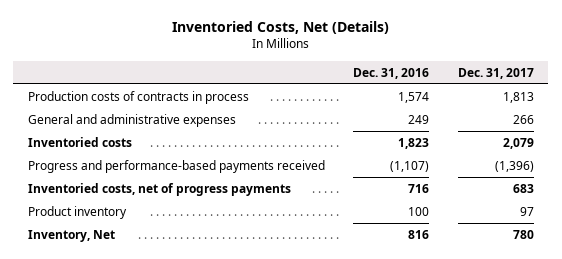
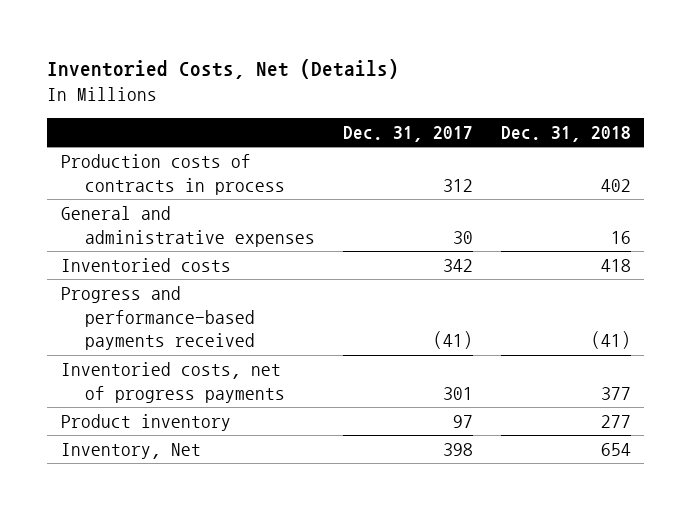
[353,67,430,79] Dec. 31, 2016 -> none
none -> [500,126,631,143] Dec. 31, 2018
[502,91,534,103] 1,813 -> [442,178,473,192] 312
[512,114,534,124] 266 -> [452,230,473,244] 30
[502,137,534,149] 2,079 -> [442,258,473,272] 342
[494,160,534,172] (1,396) -> [432,331,473,350] (41)
[512,183,534,193] 683 -> [442,386,473,400] 301
[512,229,534,239] 780 -> [442,442,473,456] 398

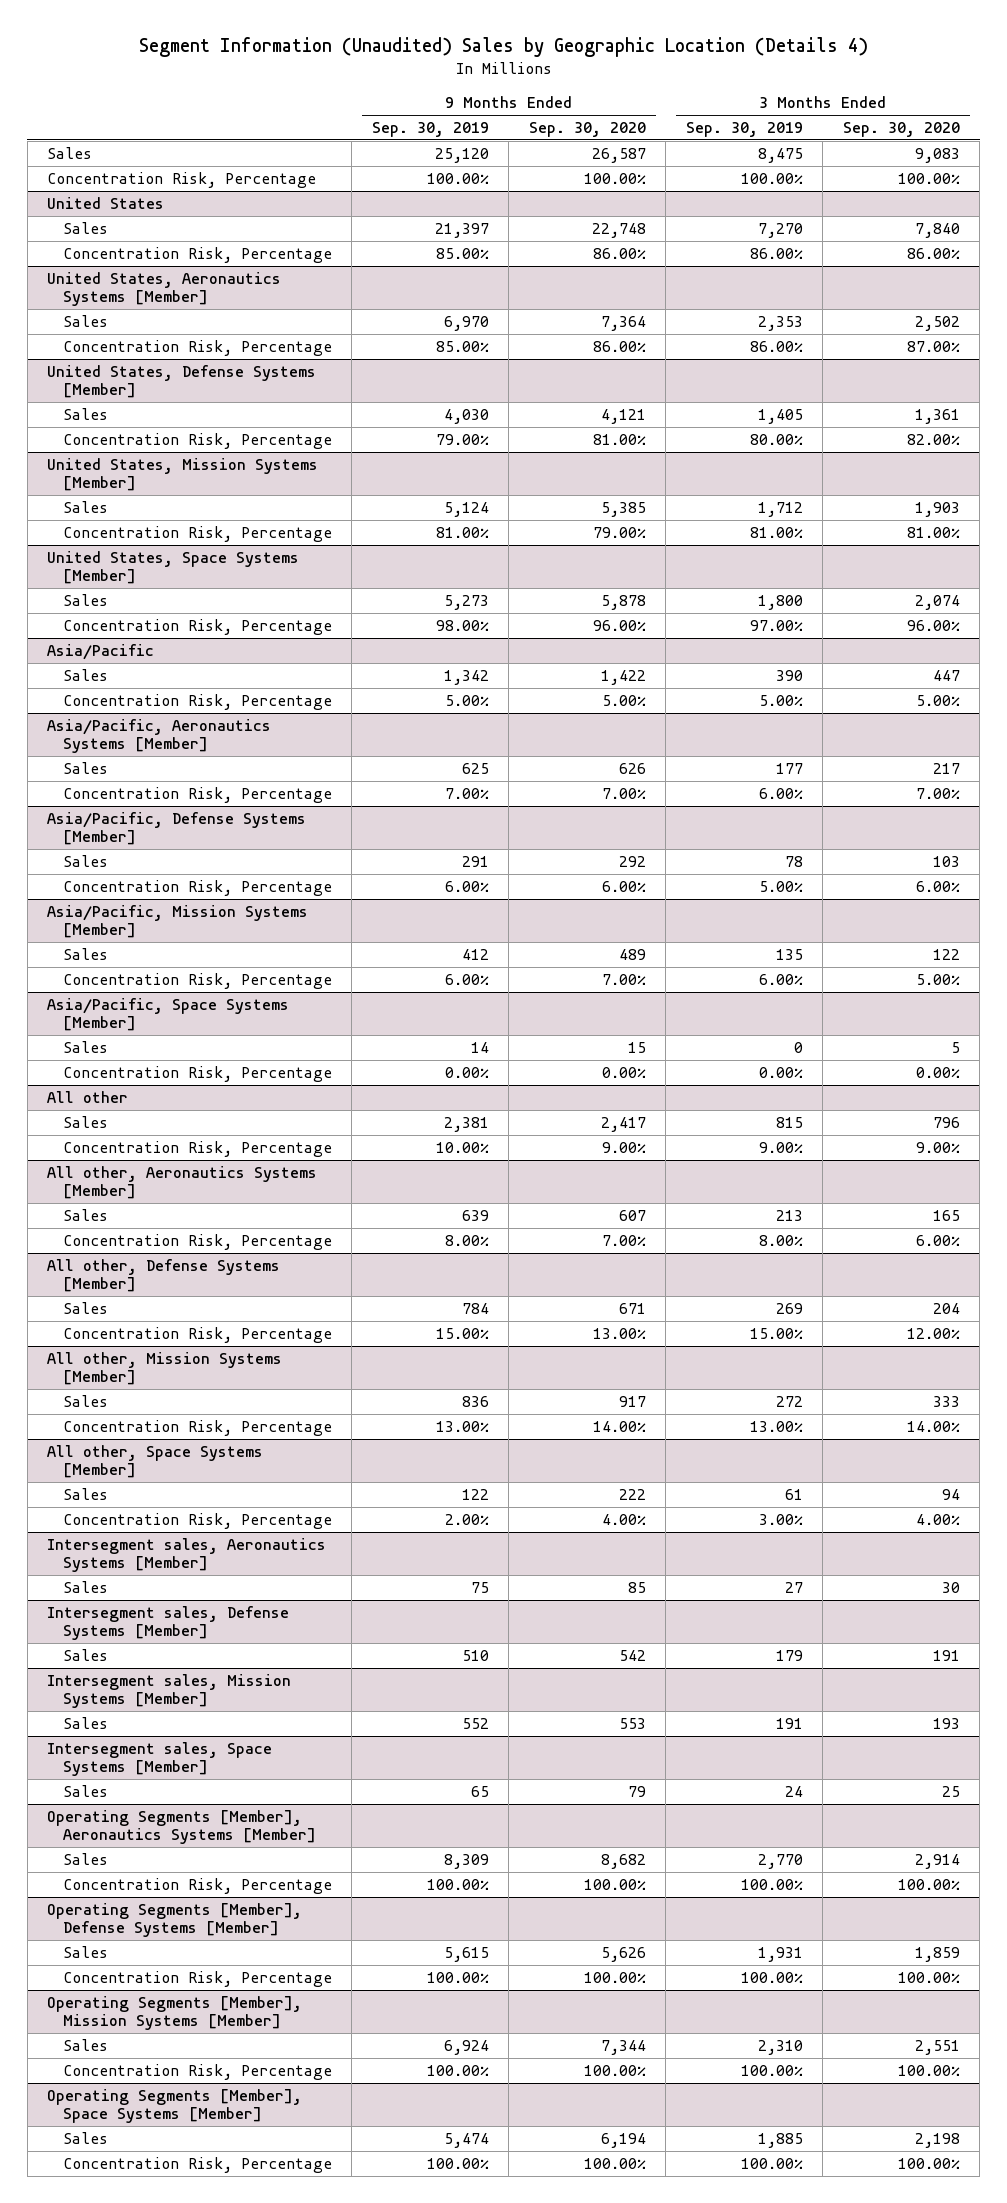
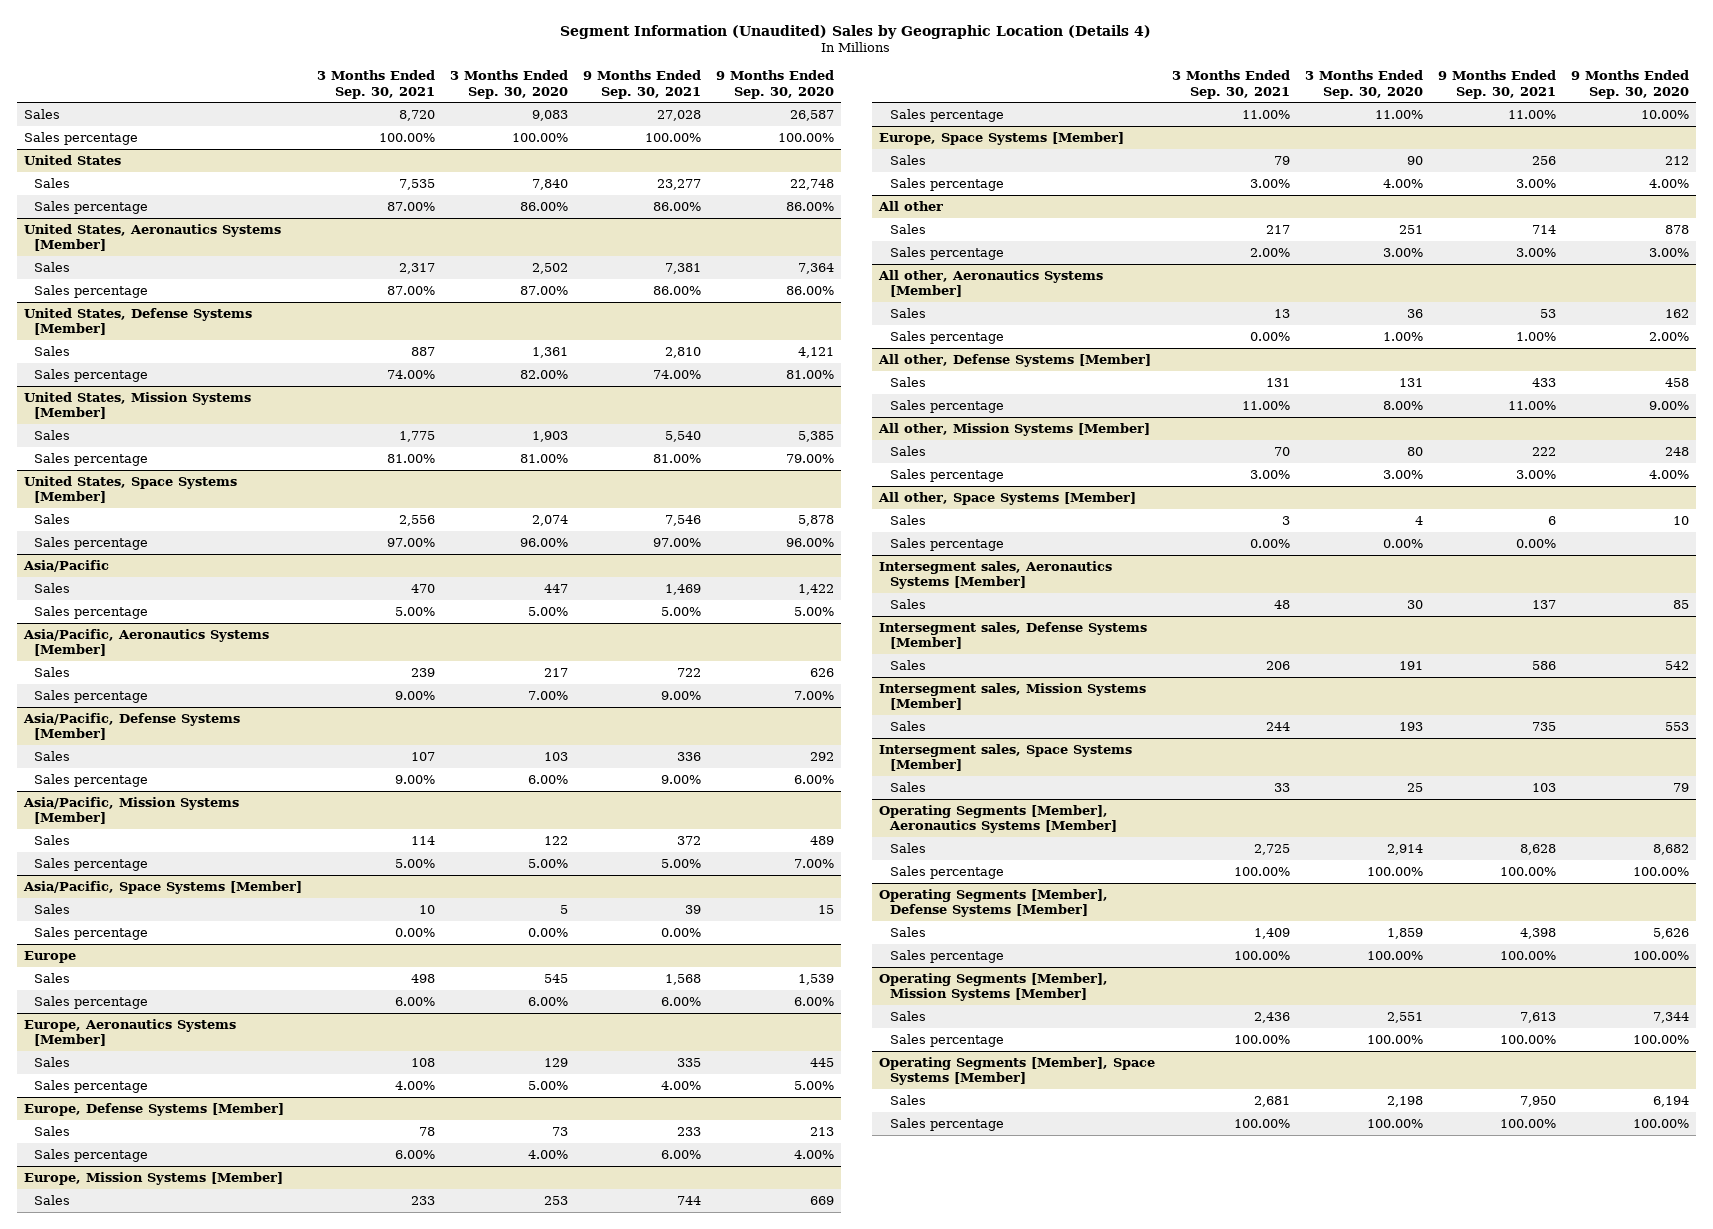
[371,121,489,137] Sep. 30, 2019 -> none
[685,121,803,137] Sep. 30, 2019 -> none
none -> [316,70,435,99] 3 Months Ended Sep. 30, 2021
none -> [582,70,701,99] 9 Months Ended Sep. 30, 2021
[47,171,317,188] Concentration Risk, Percentage -> none
none -> [23,131,138,145] Sales percentage
[63,246,333,263] Concentration Risk, Percentage -> [34,200,149,214] Sales percentage
[63,339,333,356] Concentration Risk, Percentage -> [34,284,149,298] Sales percentage
[63,432,333,449] Concentration Risk, Percentage -> [34,368,149,382] Sales percentage
[63,525,333,542] Concentration Risk, Percentage -> [34,452,149,466] Sales percentage
[63,618,333,635] Concentration Risk, Percentage -> [34,536,149,550] Sales percentage
[63,693,333,710] Concentration Risk, Percentage -> none
none -> [34,605,149,619] Sales percentage
[63,786,333,803] Concentration Risk, Percentage -> none
none -> [34,689,149,703] Sales percentage
[63,879,333,896] Concentration Risk, Percentage -> none
none -> [34,773,149,787] Sales percentage
[63,972,333,989] Concentration Risk, Percentage -> none
none -> [34,857,149,871] Sales percentage
[63,1065,333,1082] Concentration Risk, Percentage -> none
none -> [34,926,149,940] Sales percentage
none -> [23,950,76,963] Europe
none -> [34,972,71,983] Sales
none -> [34,995,149,1009] Sales percentage
none -> [23,1018,236,1047] Europe, Aeronautics Systems [Member]
none -> [34,1056,71,1067] Sales
none -> [34,1079,149,1093] Sales percentage
none -> [23,1102,284,1116] Europe, Defense Systems [Member]
none -> [34,1125,71,1136] Sales
none -> [34,1148,149,1162] Sales percentage
none -> [23,1171,283,1185] Europe, Mission Systems [Member]
none -> [34,1194,71,1205] Sales
none -> [889,108,1004,122] Sales percentage
none -> [879,131,1125,145] Europe, Space Systems [Member]
none -> [889,154,926,165] Sales
none -> [889,177,1004,191] Sales percentage
[63,1140,333,1157] Concentration Risk, Percentage -> none
[600,1116,646,1132] 2,417 -> [1664,224,1689,234] 878
[932,1116,960,1128] 796 -> [1399,224,1424,234] 251
none -> [889,246,1004,260] Sales percentage
[63,1233,333,1250] Concentration Risk, Percentage -> none
[618,1209,646,1221] 607 -> [1664,308,1689,318] 162
[932,1209,960,1221] 165 -> [1407,308,1424,318] 36
none -> [889,330,1004,344] Sales percentage
[63,1326,333,1343] Concentration Risk, Percentage -> none
[618,1302,646,1314] 671 -> [1664,377,1689,387] 458
[932,1302,960,1314] 204 -> [1399,377,1424,387] 131
none -> [889,399,1004,413] Sales percentage
[63,1419,333,1436] Concentration Risk, Percentage -> none
[618,1395,646,1407] 917 -> [1664,446,1689,456] 248
[932,1395,960,1407] 333 -> [1407,446,1424,456] 80
none -> [889,468,1004,482] Sales percentage
[63,1512,333,1529] Concentration Risk, Percentage -> none
[618,1488,646,1500] 222 -> [1672,515,1689,525] 10
[941,1488,960,1500] 94 -> [1415,515,1424,525] 4
none -> [889,537,1004,551] Sales percentage
[63,1877,333,1894] Concentration Risk, Percentage -> none
none -> [889,865,1004,879] Sales percentage
[63,1970,333,1987] Concentration Risk, Percentage -> none
none -> [889,949,1004,963] Sales percentage
[63,2063,333,2080] Concentration Risk, Percentage -> none
none -> [889,1033,1004,1047] Sales percentage
[63,2156,333,2173] Concentration Risk, Percentage -> none
none -> [889,1117,1004,1131] Sales percentage

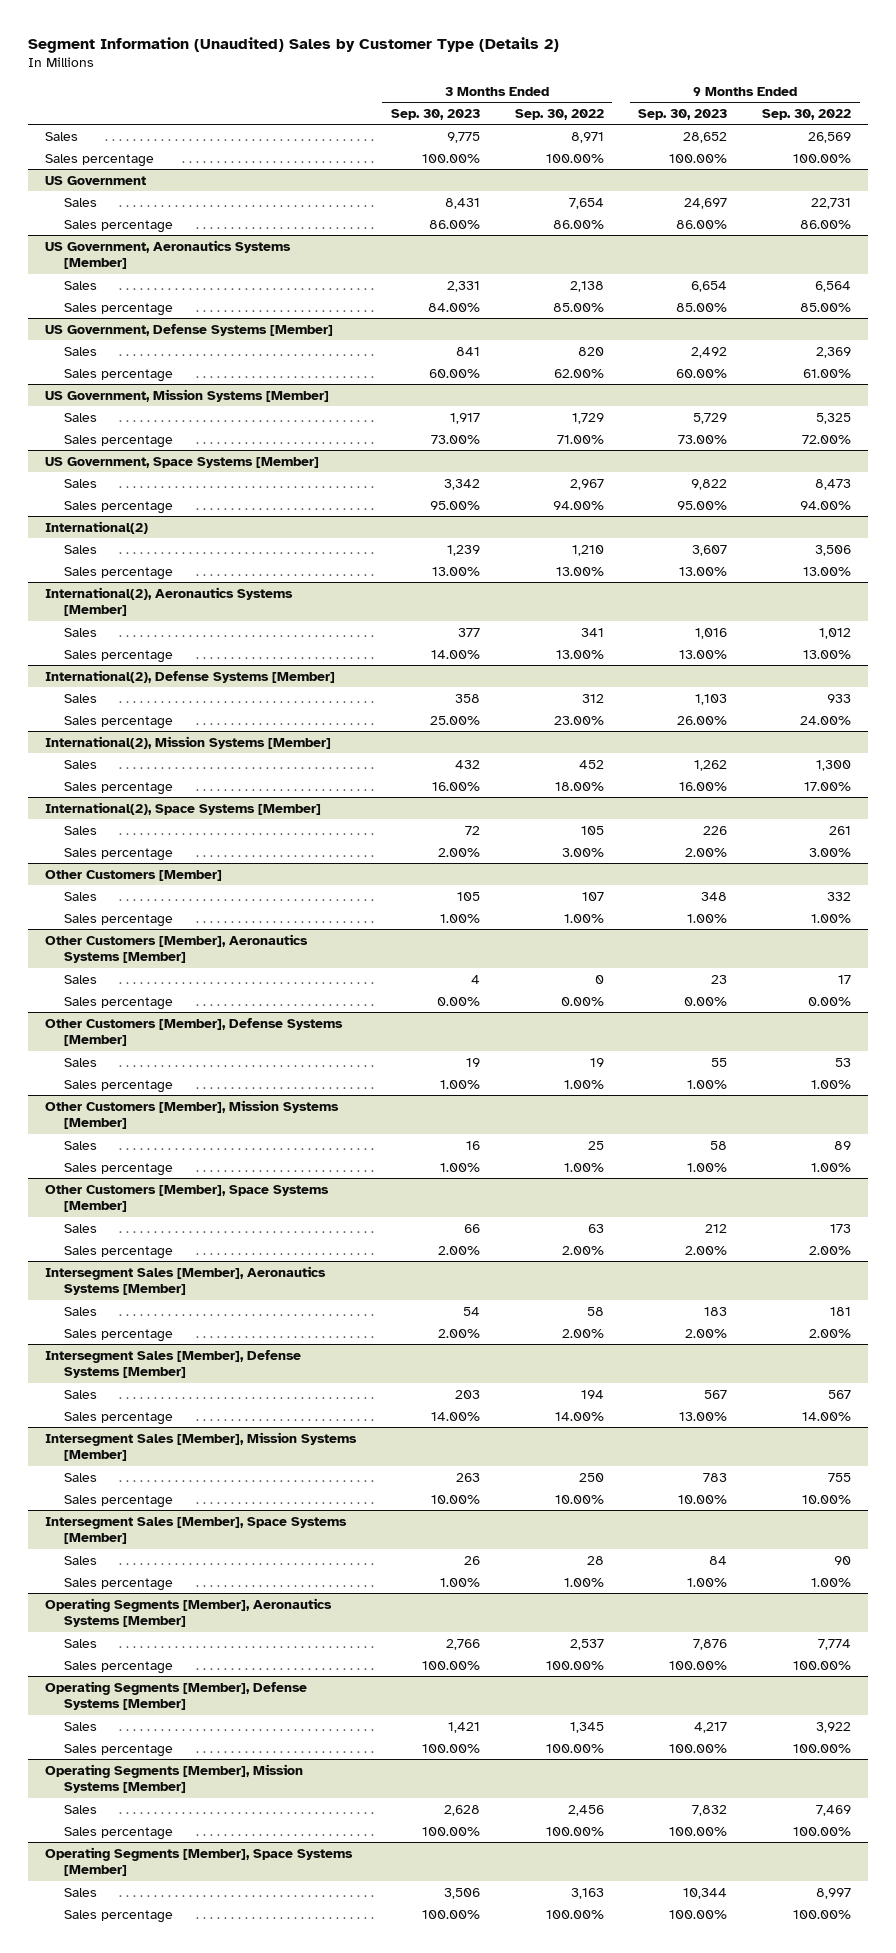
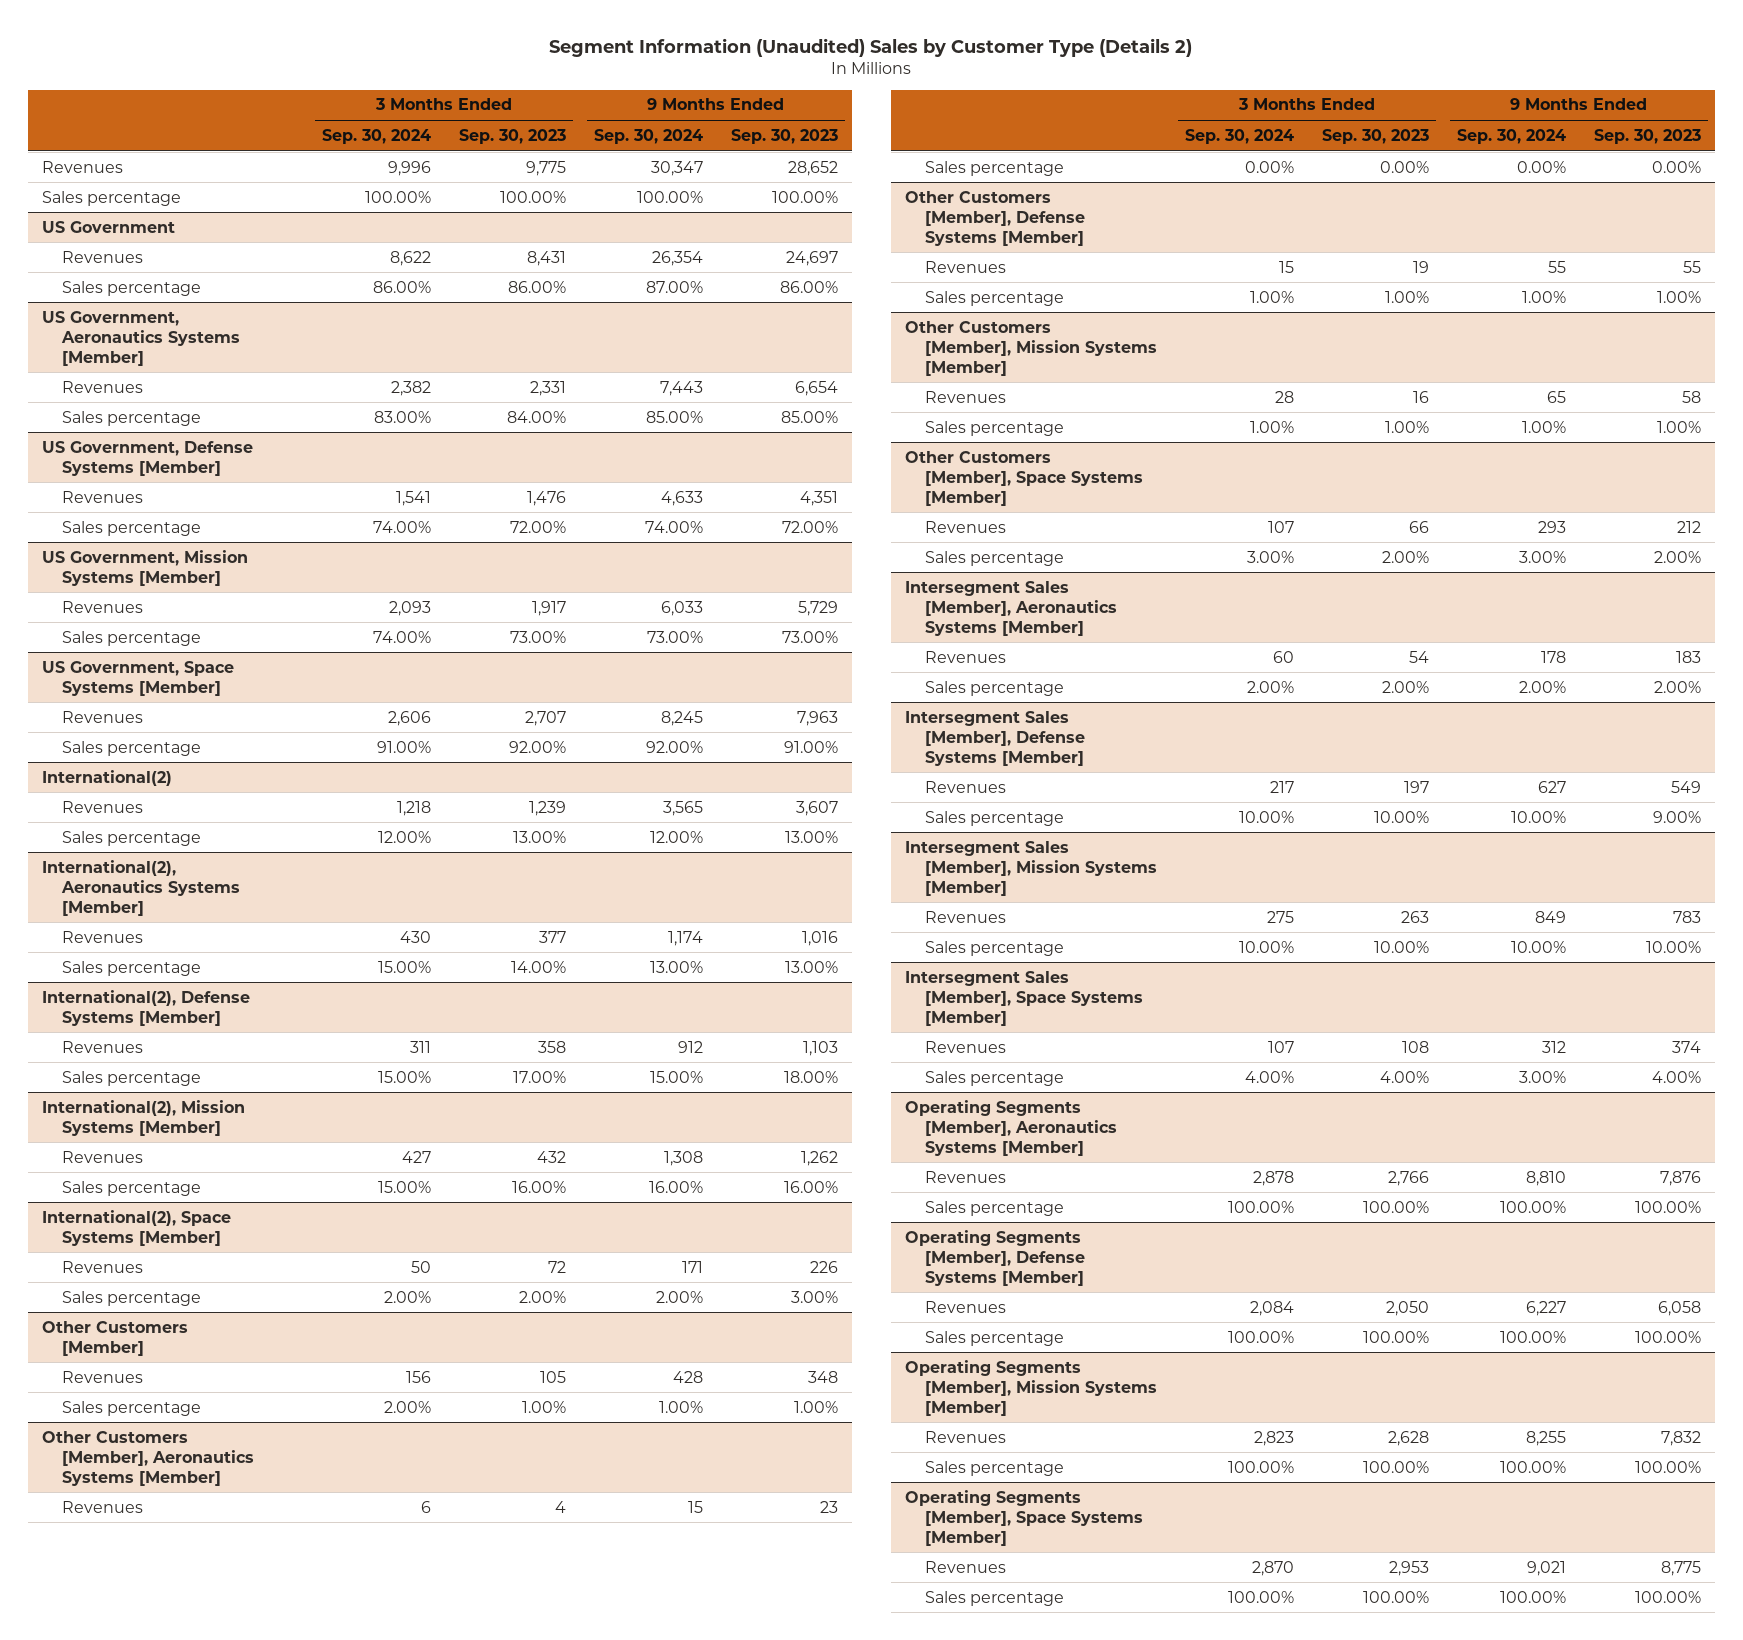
[514,108,604,120] Sep. 30, 2022 -> none
[762,108,852,120] Sep. 30, 2022 -> none
none -> [322,128,432,144] Sep. 30, 2024
none -> [593,128,703,144] Sep. 30, 2024
[45,131,79,141] Sales -> [42,160,124,173] Revenues
[63,197,97,207] Sales -> [62,250,144,263] Revenues
[63,280,97,290] Sales -> [62,380,144,393] Revenues
[63,346,97,356] Sales -> none
none -> [62,490,144,503] Revenues
[428,368,480,378] 60.00% -> [510,520,567,533] 72.00%
[676,368,728,378] 60.00% -> [781,520,838,533] 72.00%
[63,412,97,422] Sales -> [62,600,144,613] Revenues
[63,478,97,488] Sales -> none
none -> [62,710,144,723] Revenues
[429,500,480,510] 95.00% -> [509,740,567,753] 92.00%
[677,500,728,510] 95.00% -> [783,740,838,753] 91.00%
[63,544,97,554] Sales -> [62,800,144,813] Revenues
[63,627,97,637] Sales -> [62,930,144,943] Revenues
[63,693,97,703] Sales -> [62,1040,144,1053] Revenues
[429,715,480,725] 25.00% -> [513,1070,567,1083] 17.00%
[677,715,728,725] 26.00% -> [783,1070,838,1083] 18.00%
[63,759,97,769] Sales -> [62,1150,144,1163] Revenues
[63,825,97,835] Sales -> [62,1260,144,1273] Revenues
[685,847,728,857] 2.00% -> [790,1290,838,1303] 3.00%
[63,891,97,901] Sales -> [62,1370,144,1383] Revenues
[63,974,97,984] Sales -> [62,1500,144,1513] Revenues
[63,1057,97,1067] Sales -> [925,260,1007,273] Revenues
[63,1140,97,1150] Sales -> [925,390,1007,403] Revenues
[63,1223,97,1233] Sales -> [925,520,1007,533] Revenues
[63,1306,97,1316] Sales -> [925,650,1007,663] Revenues
[63,1389,97,1399] Sales -> none
none -> [925,780,1007,793] Revenues
[430,1411,480,1421] 14.00% -> [1374,810,1430,823] 10.00%
[679,1411,728,1421] 13.00% -> [1652,810,1701,823] 9.00%
[63,1472,97,1482] Sales -> [925,910,1007,923] Revenues
[63,1555,97,1565] Sales -> none
none -> [925,1040,1007,1053] Revenues
[439,1577,480,1587] 1.00% -> [1380,1070,1430,1083] 4.00%
[687,1577,728,1587] 1.00% -> [1651,1070,1701,1083] 4.00%
[63,1638,97,1648] Sales -> [925,1170,1007,1183] Revenues
[63,1721,97,1731] Sales -> none
none -> [925,1300,1007,1313] Revenues
[63,1804,97,1814] Sales -> [925,1430,1007,1443] Revenues
[63,1887,97,1897] Sales -> none
none -> [925,1560,1007,1573] Revenues

